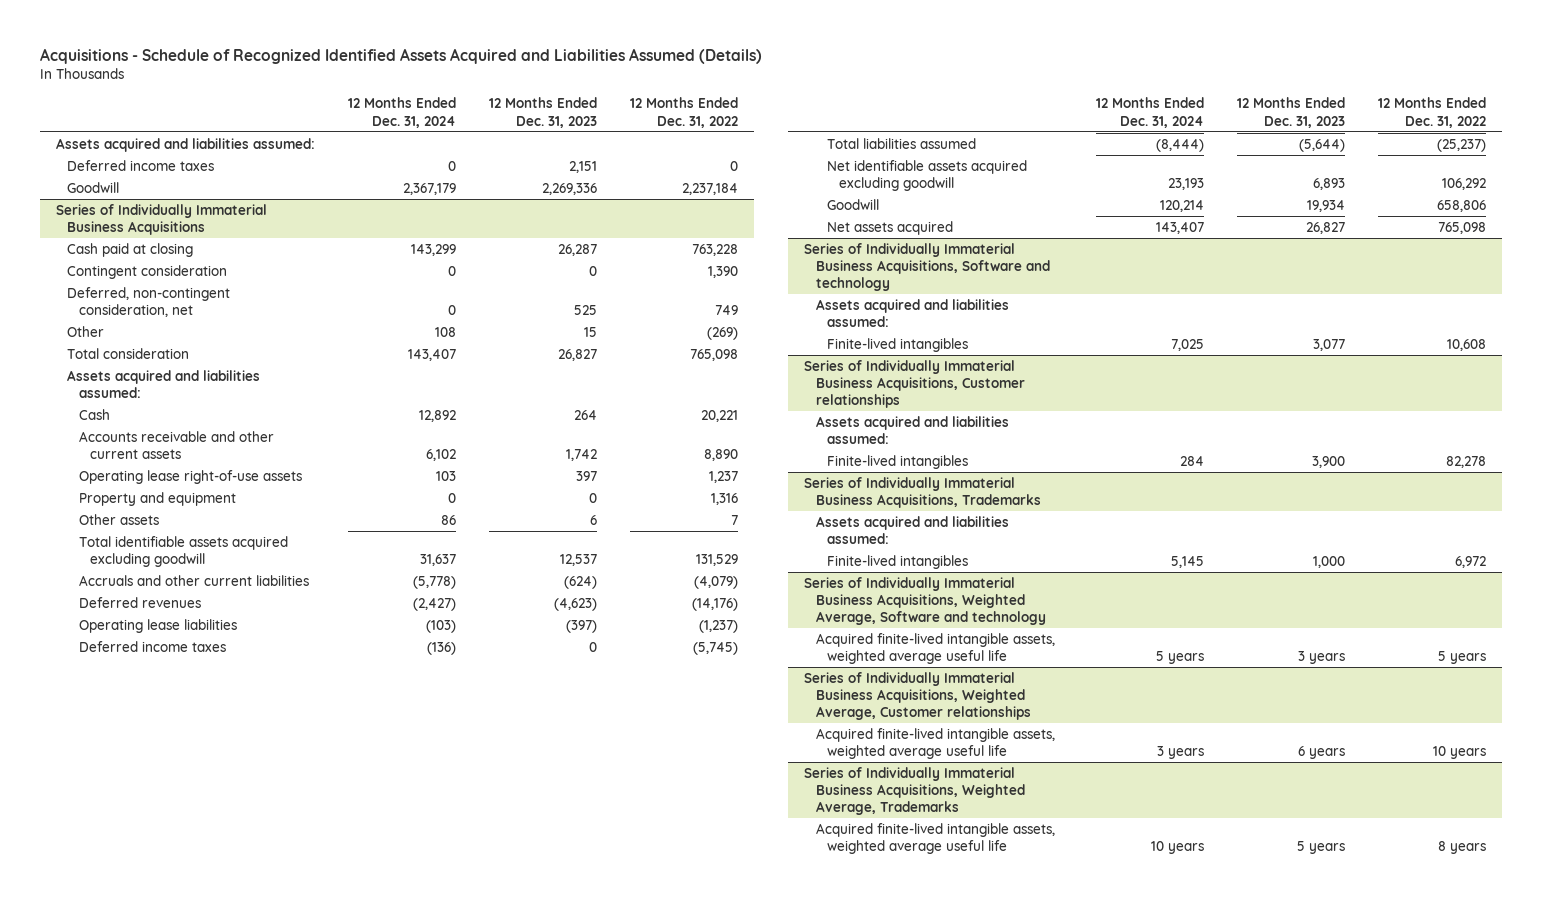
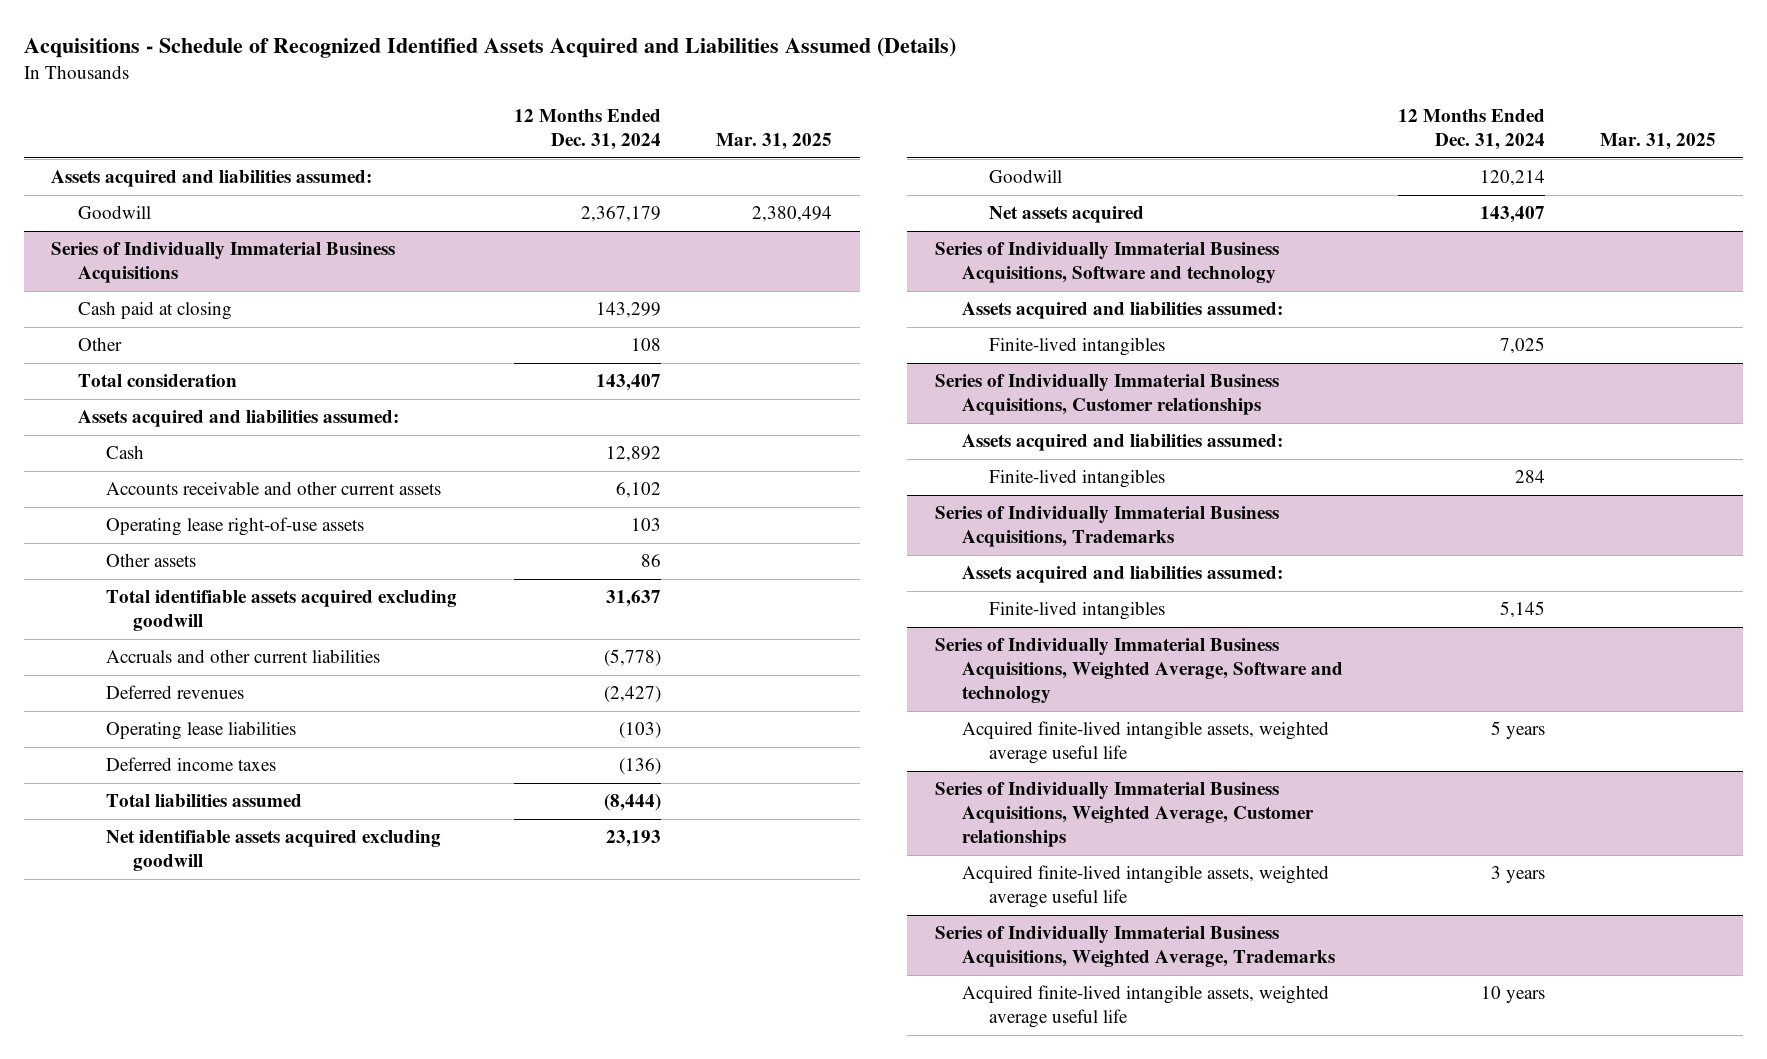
[488,97,597,128] 12 Months Ended Dec. 31, 2023 -> none
[629,97,738,128] 12 Months Ended Dec. 31, 2022 -> none
none -> [716,132,833,150] Mar. 31, 2025
[67,159,215,171] Deferred income taxes -> none
[67,264,228,279] Contingent consideration -> none
[67,286,231,318] Deferred, non-contingent consideration, net -> none
[78,491,236,506] Property and equipment -> none

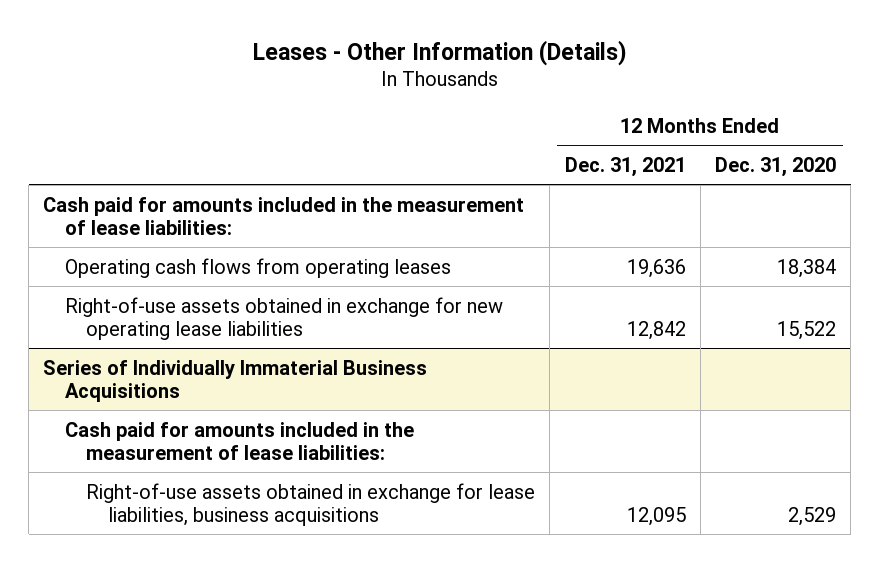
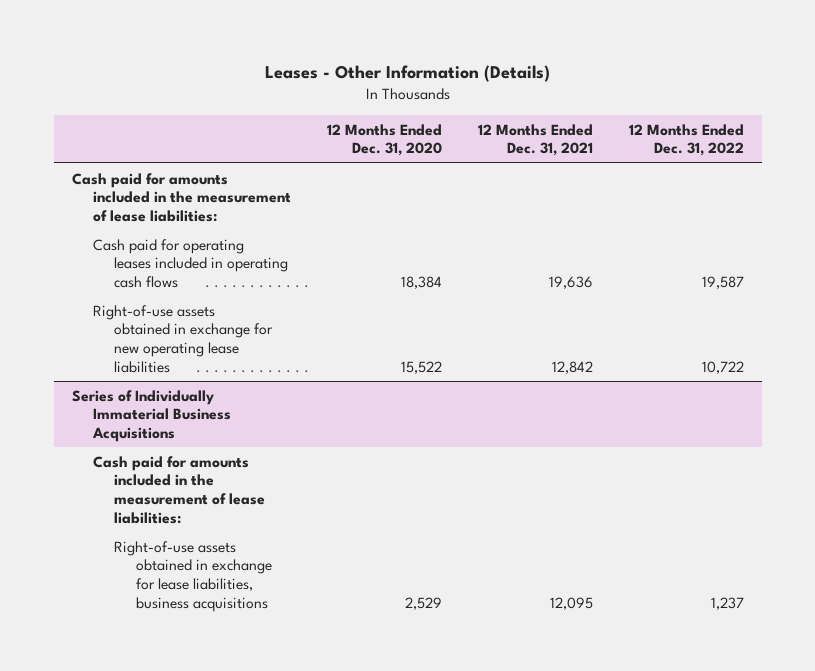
none -> [628,123,744,157] 12 Months Ended Dec. 31, 2022
[64,257,451,278] Operating cash flows from operating leases -> [93,238,289,289] Cash paid for operating leases included in operating cash flows

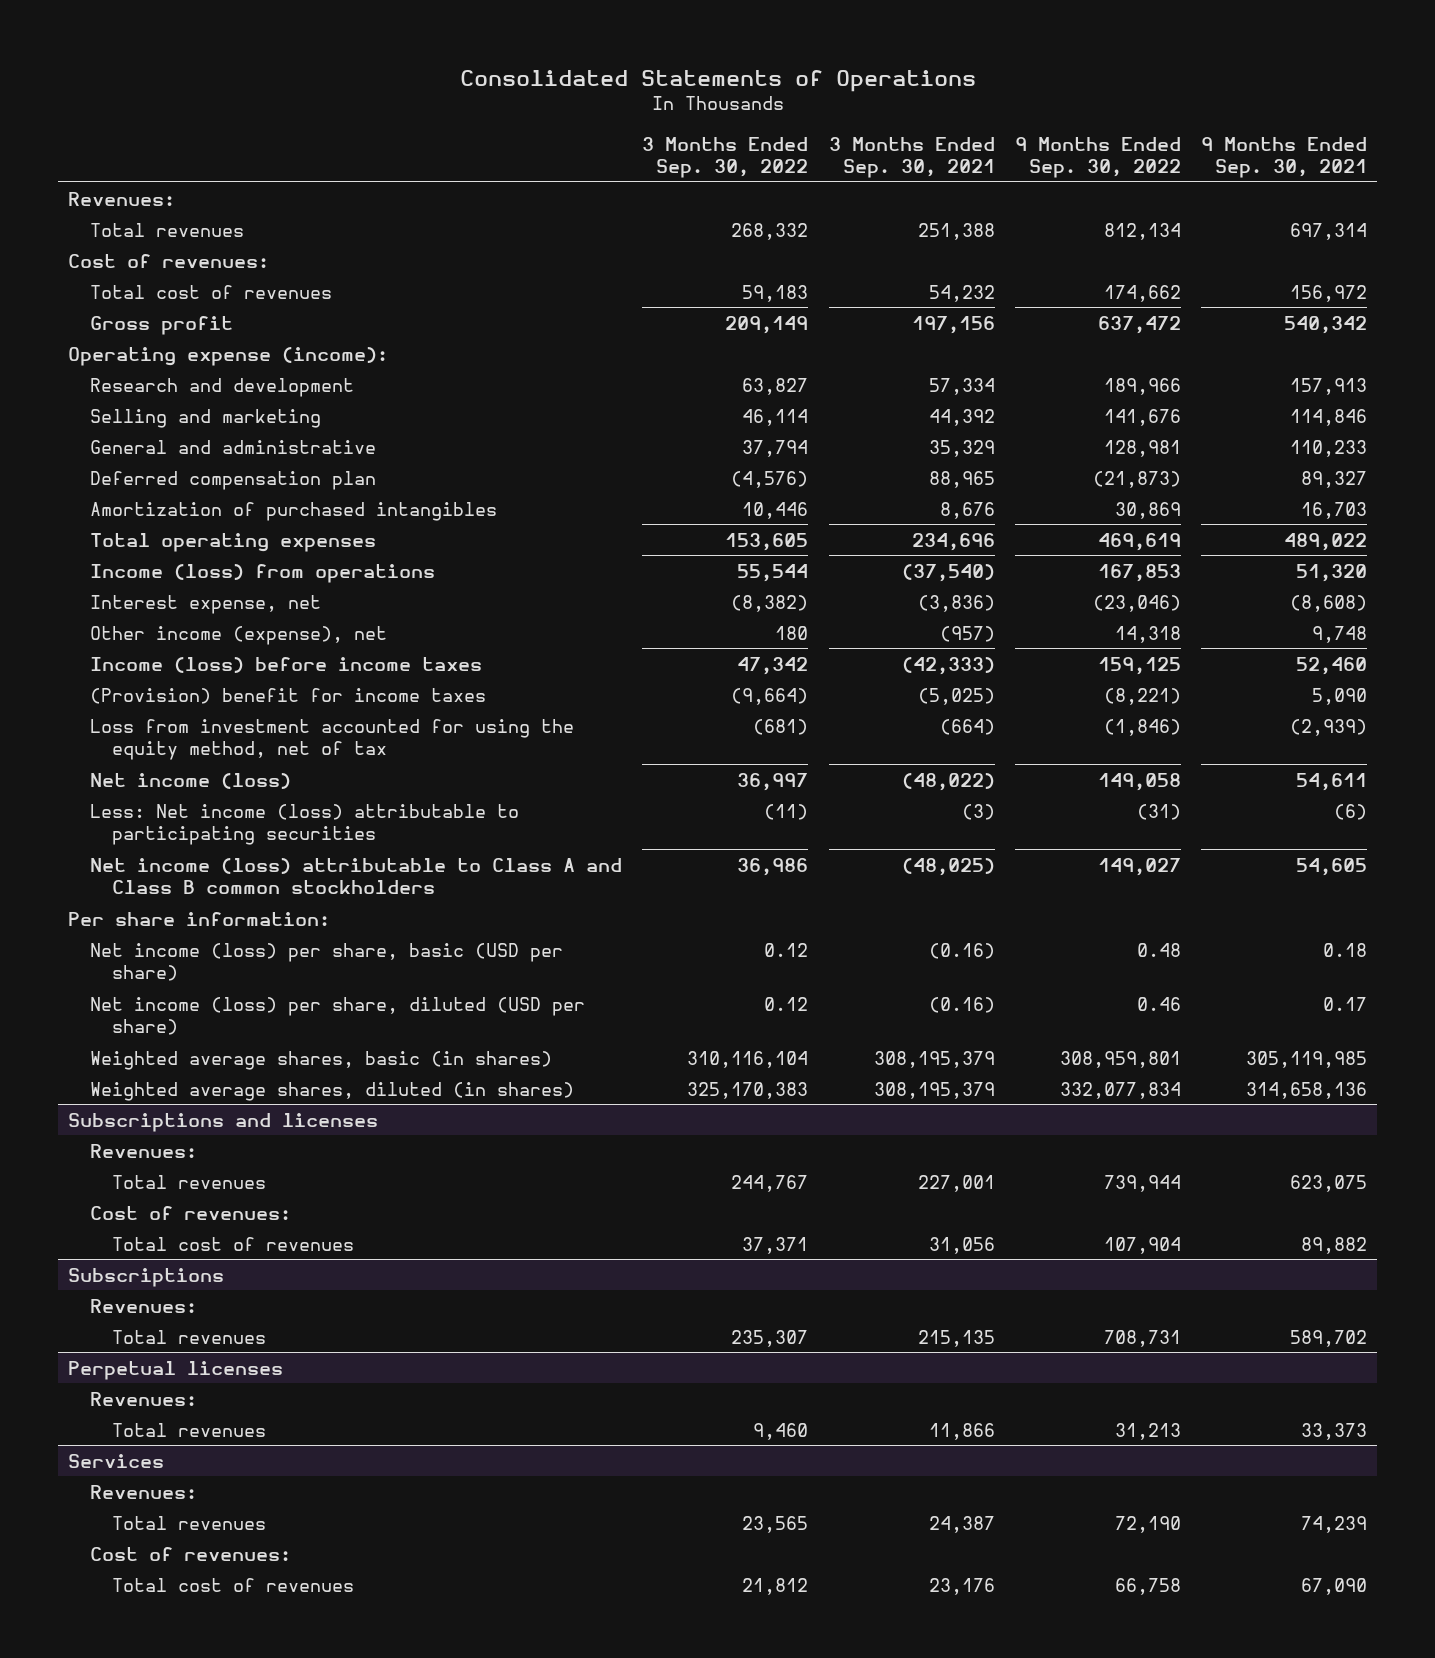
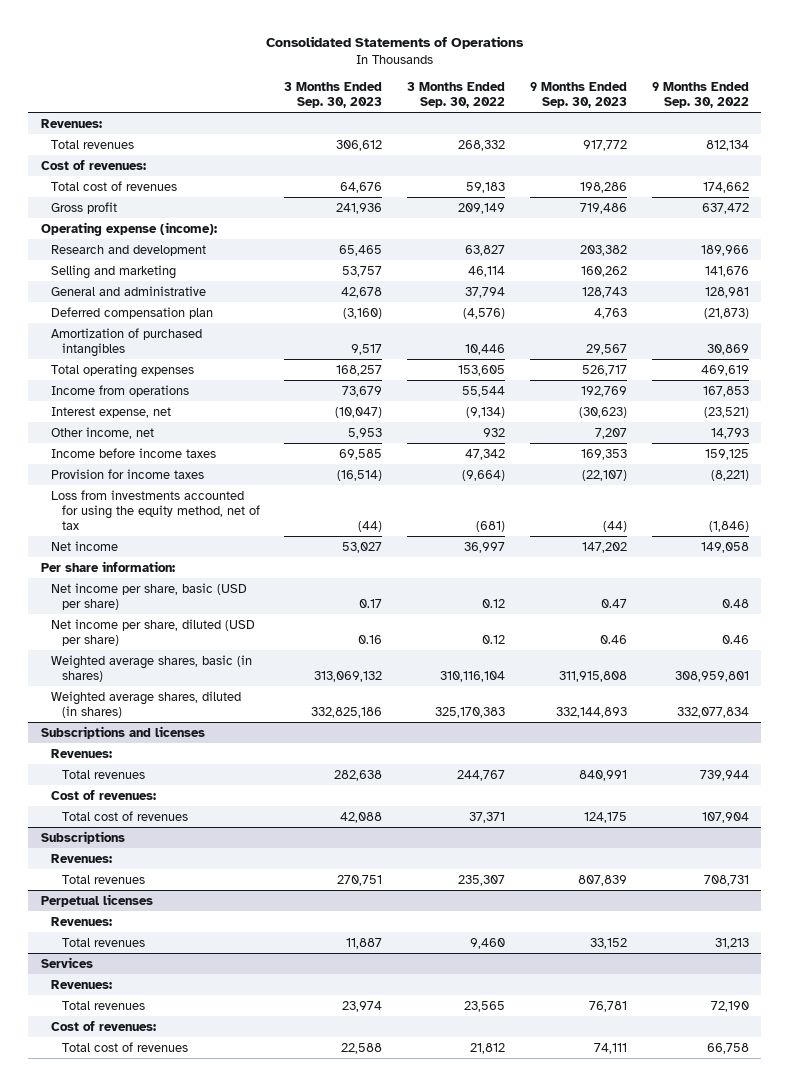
[828,136,995,179] 3 Months Ended Sep. 30, 2021 -> none
[1201,136,1368,179] 9 Months Ended Sep. 30, 2021 -> none
none -> [284,81,383,108] 3 Months Ended Sep. 30, 2023
none -> [529,81,627,108] 9 Months Ended Sep. 30, 2023
[90,803,520,846] Less: Net income (loss) attributable to participating securities -> none
[90,857,623,895] Net income (loss) attributable to Class A and Class B common stockholders -> none
[90,563,436,583] Income (loss) from operations -> [51,384,190,397] Income from operations
[731,594,809,612] (8,382) -> [466,406,506,418] (9,134)
[1092,594,1181,612] (23,046) -> [703,406,749,418] (23,521)
[90,625,388,645] Other income (expense), net -> [51,426,155,439] Other income, net
[775,625,809,640] 180 -> [483,427,506,437] 932
[1114,625,1181,643] 14,318 -> [710,427,749,439] 14,793
[90,656,483,673] Income (loss) before income taxes -> [51,447,217,458] Income before income taxes
[90,687,487,704] (Provision) benefit for income taxes -> [51,468,205,479] Provision for income taxes
[90,718,575,761] Loss from investment accounted for using the equity method, net of tax -> [51,489,260,530] Loss from investments accounted for using the equity method, net of tax
[90,772,292,789] Net income (loss) -> [51,540,119,551] Net income
[90,942,564,982] Net income (loss) per share, basic (USD per share) -> [51,582,248,610] Net income per share, basic (USD per share)
[90,996,586,1036] Net income (loss) per share, diluted (USD per share) -> [51,618,256,646] Net income per share, diluted (USD per share)

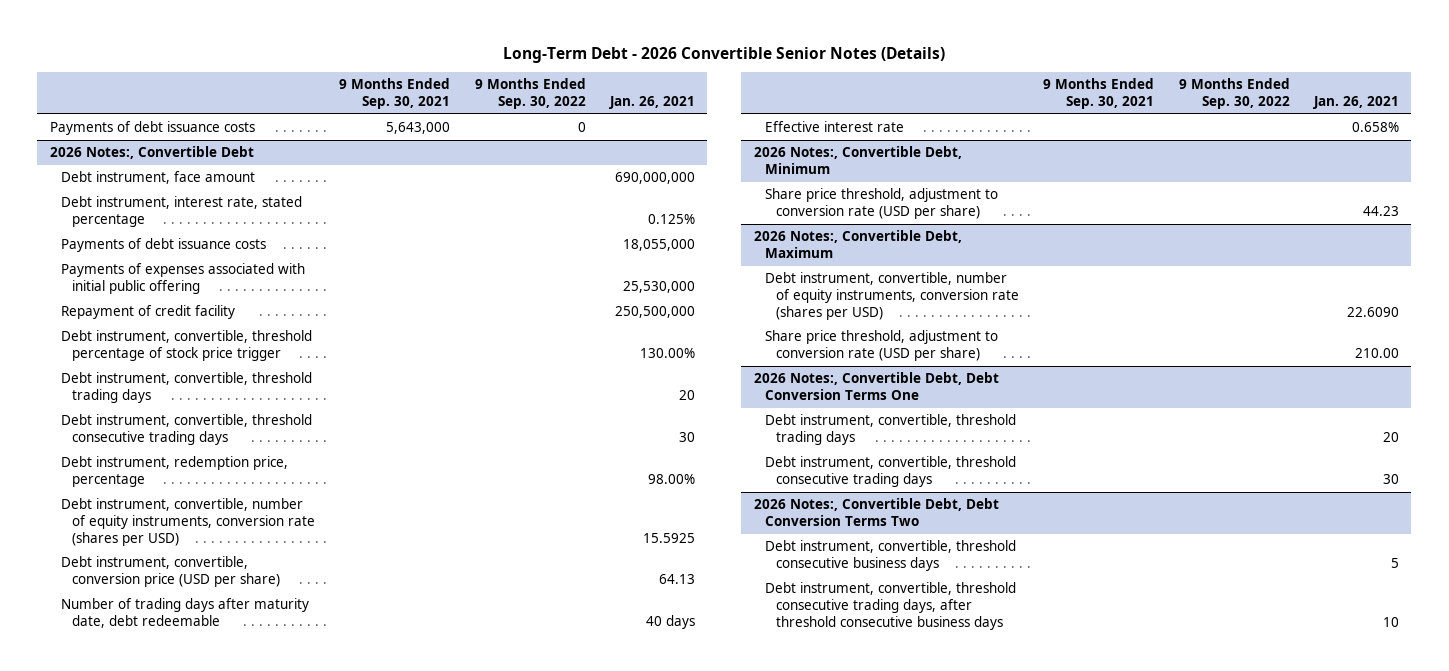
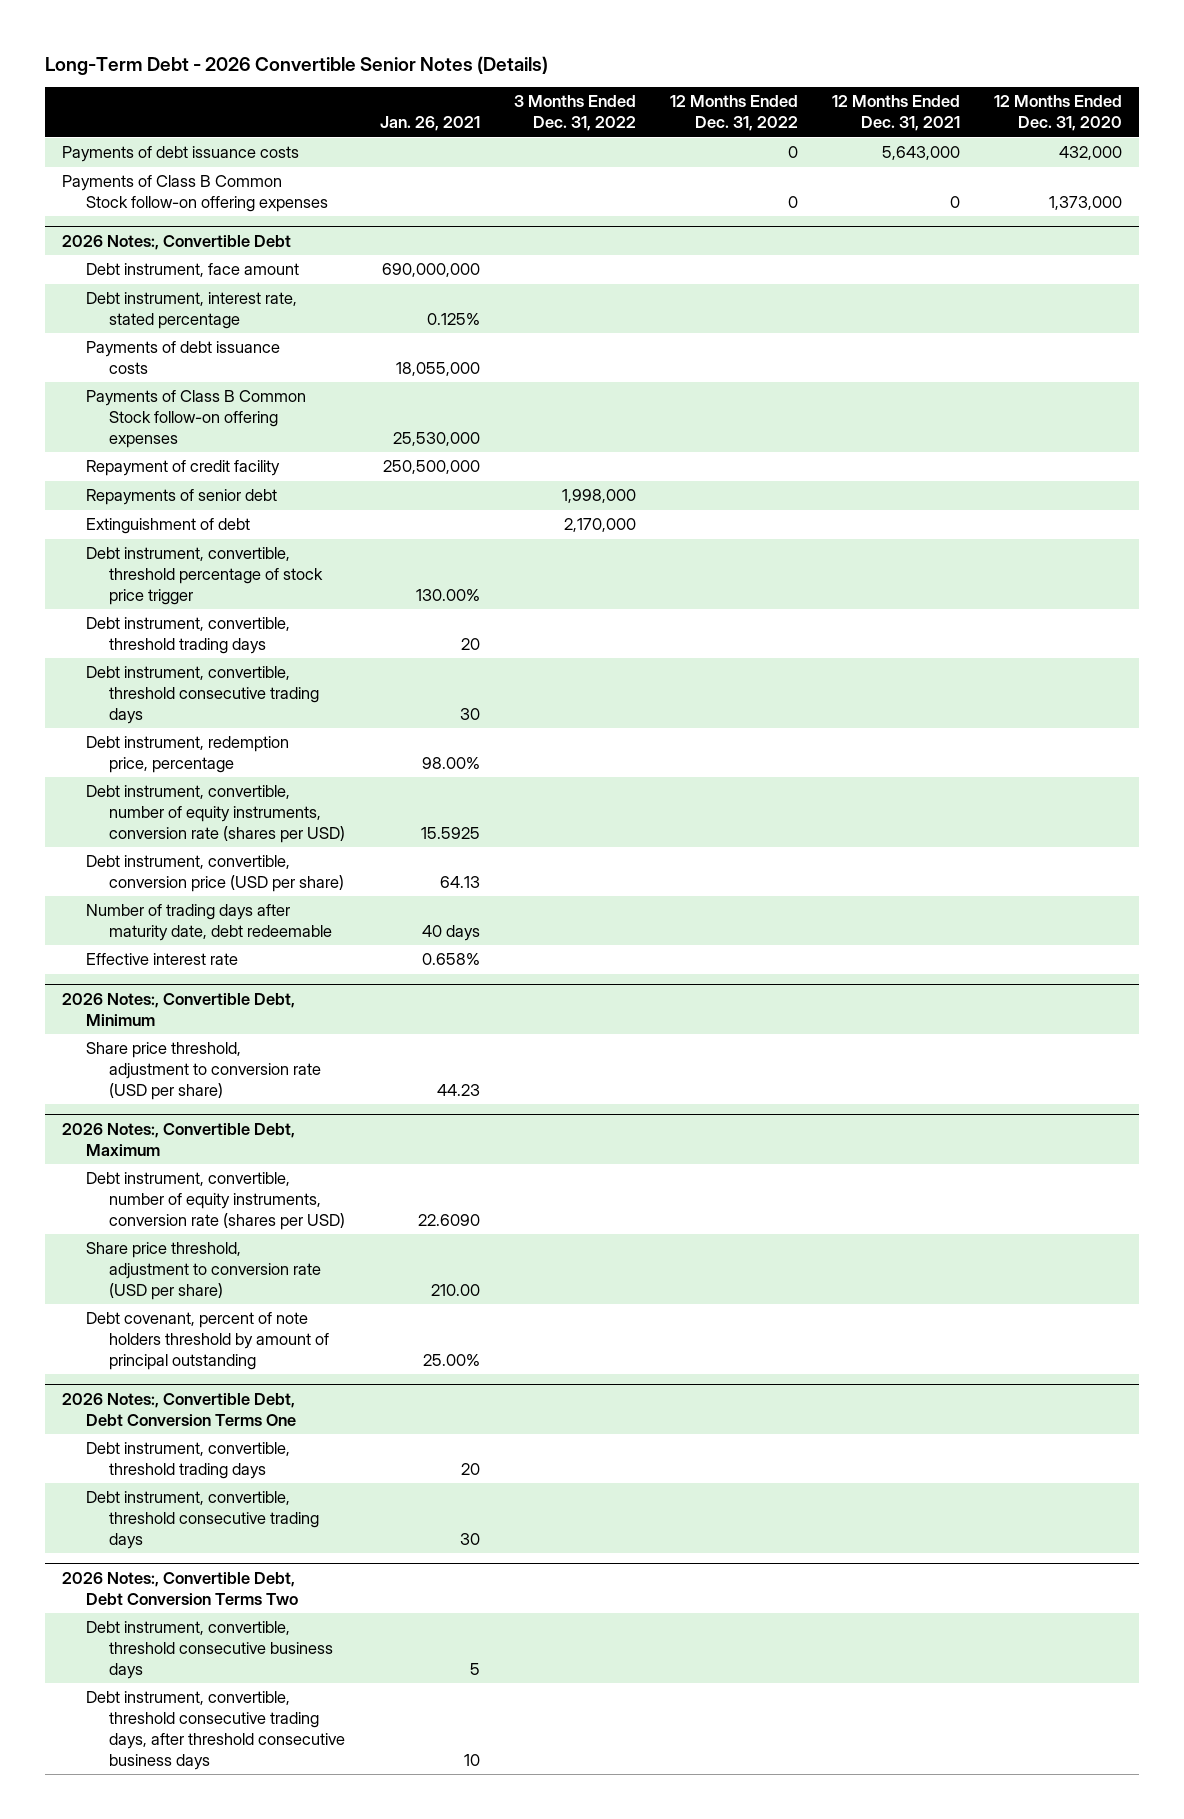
[339,78,451,110] 9 Months Ended Sep. 30, 2021 -> none
[474,78,586,110] 9 Months Ended Sep. 30, 2022 -> none
none -> [513,95,636,132] 3 Months Ended Dec. 31, 2022
none -> [669,95,798,132] 12 Months Ended Dec. 31, 2022
none -> [831,95,960,132] 12 Months Ended Dec. 31, 2021
none -> [993,95,1122,132] 12 Months Ended Dec. 31, 2020
none -> [62,175,328,213] Payments of Class B Common Stock follow-on offering expenses
[60,263,305,294] Payments of expenses associated with initial public offering -> [85,390,306,449] Payments of Class B Common Stock follow-on offering expenses
none -> [85,489,277,506] Repayments of senior debt
none -> [85,518,250,535] Extinguishment of debt
none -> [85,1312,330,1371] Debt covenant, percent of note holders threshold by amount of principal outstanding

